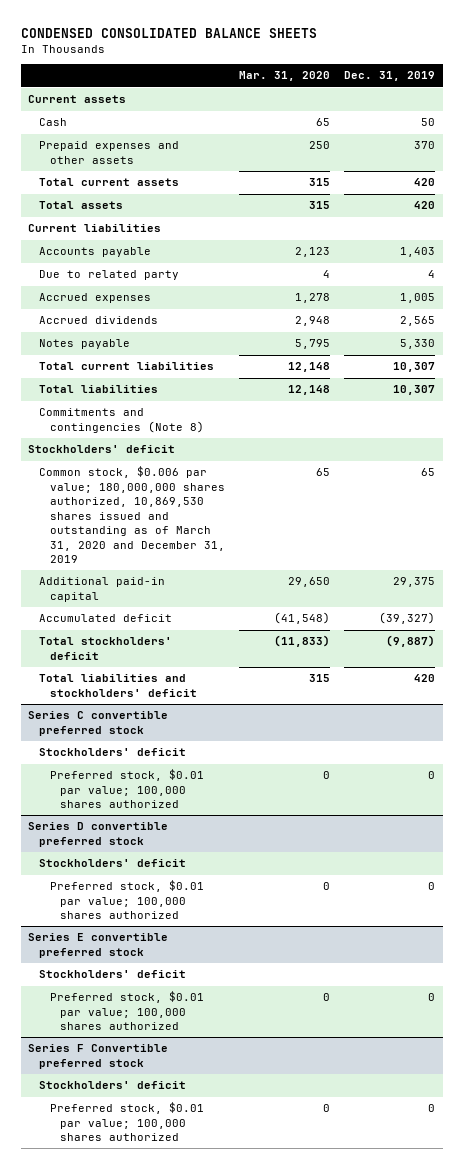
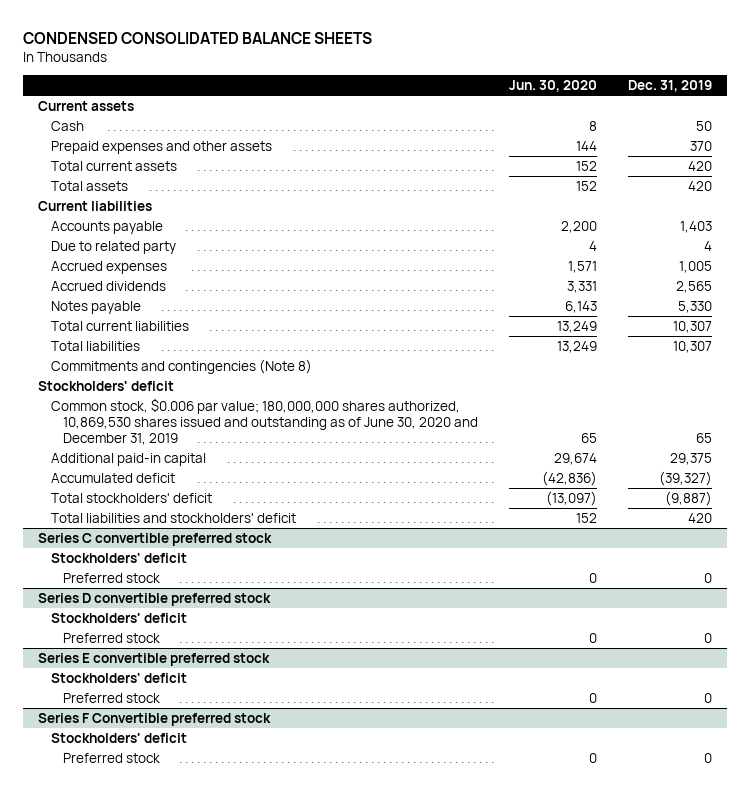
[238,71,330,82] Mar. 31, 2020 -> none
none -> [509,80,598,93] Jun. 30, 2020
[38,466,225,563] Common stock, $0.006 par value; 180,000,000 shares authorized, 10,869,530 shares issued and outstanding as of March 31, 2020 and December 31, 2019 -> [50,397,479,446] Common stock, $0.006 par value; 180,000,000 shares authorized, 10,869,530 shares issued and outstanding as of June 30, 2020 and December 31, 2019
[49,769,204,809] Preferred stock, $0.01 par value; 100,000 shares authorized -> [63,572,161,583] Preferred stock
[49,880,204,920] Preferred stock, $0.01 par value; 100,000 shares authorized -> [63,632,161,643] Preferred stock
[49,991,204,1031] Preferred stock, $0.01 par value; 100,000 shares authorized -> [63,692,161,703] Preferred stock
[49,1102,204,1142] Preferred stock, $0.01 par value; 100,000 shares authorized -> [63,752,161,763] Preferred stock

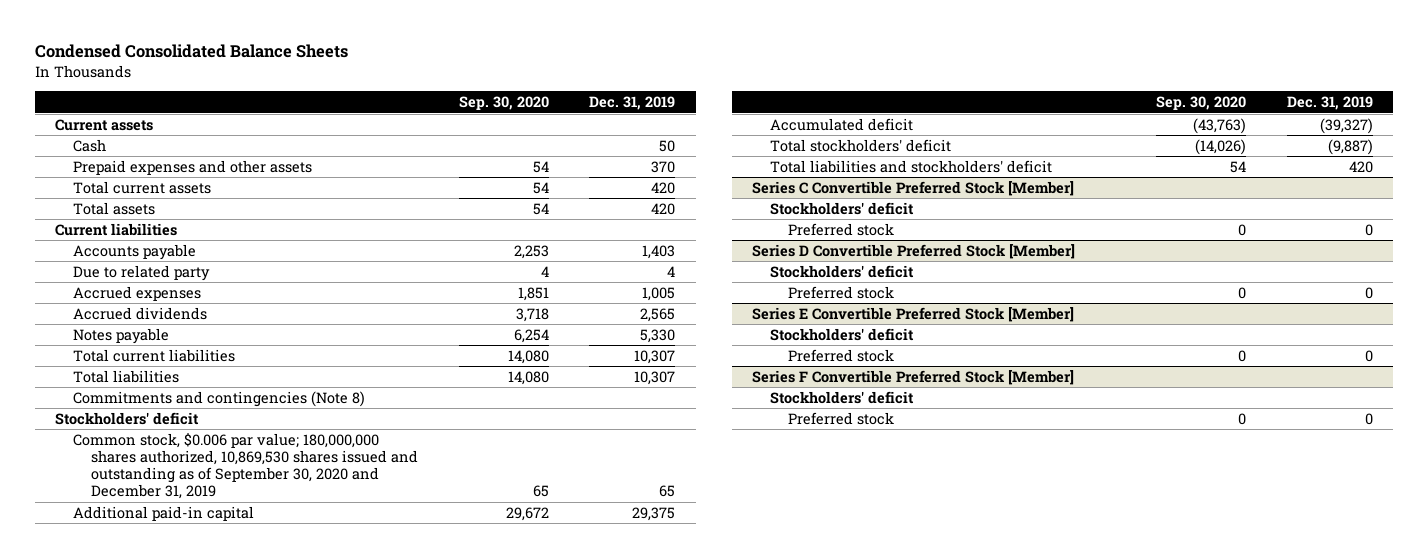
[22,31,372,44] CONDENSED CONSOLIDATED BALANCE SHEETS -> [34,44,348,59] Condensed Consolidated Balance Sheets
[509,80,598,93] Jun. 30, 2020 -> none
none -> [458,96,549,111] Sep. 30, 2020
[50,397,479,446] Common stock, $0.006 par value; 180,000,000 shares authorized, 10,869,530 shares issued and outstanding as of June 30, 2020 and December 31, 2019 -> [73,432,419,500] Common stock, $0.006 par value; 180,000,000 shares authorized, 10,869,530 shares issued and outstanding as of September 30, 2020 and December 31, 2019
[38,532,273,546] Series C convertible preferred stock -> [752,180,1075,196] Series C Convertible Preferred Stock [Member]
[38,592,272,606] Series D convertible preferred stock -> [752,243,1076,259] Series D Convertible Preferred Stock [Member]
[38,652,271,666] Series E convertible preferred stock -> [752,306,1075,322] Series E Convertible Preferred Stock [Member]
[38,712,272,726] Series F Convertible preferred stock -> [752,369,1075,385] Series F Convertible Preferred Stock [Member]

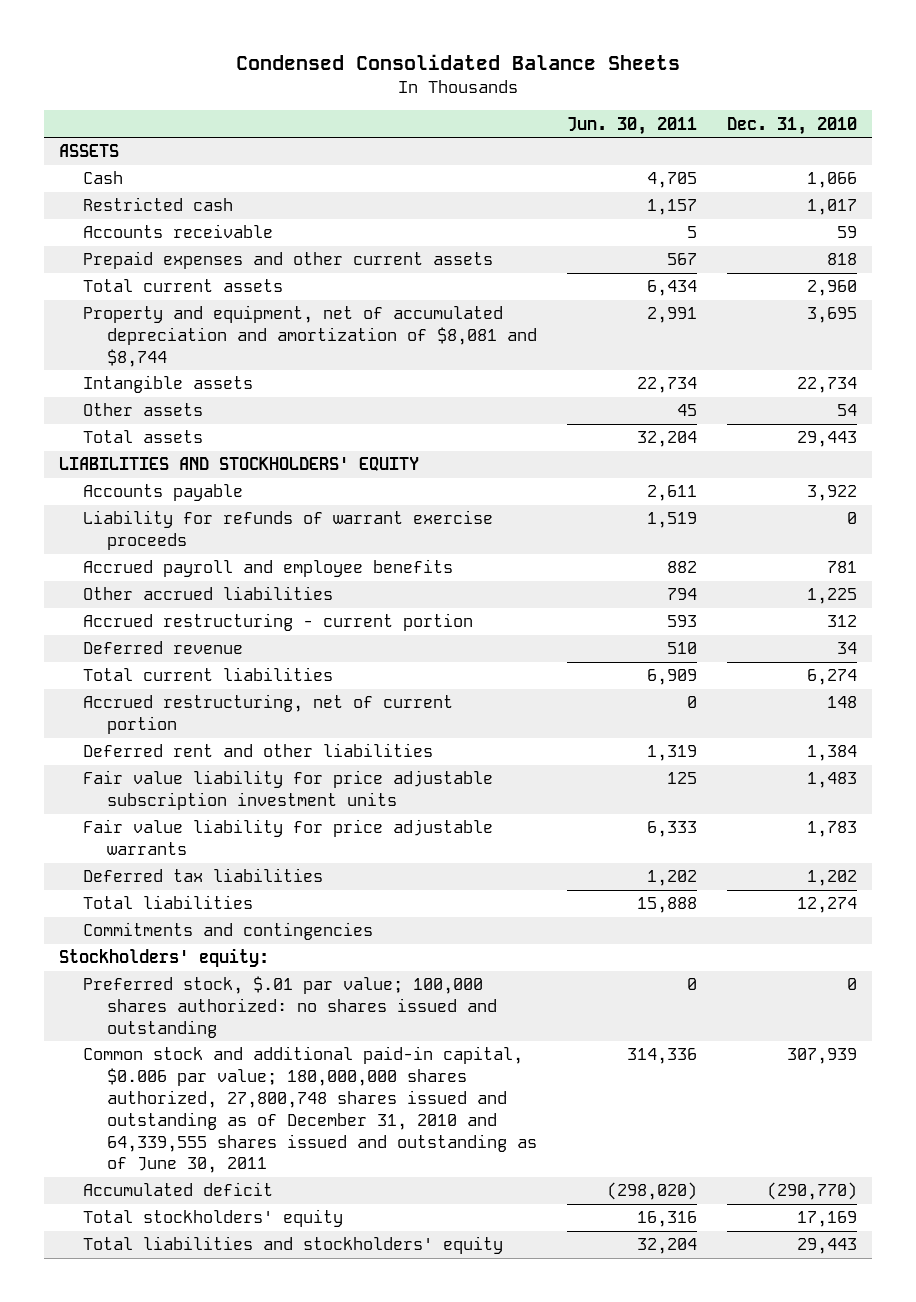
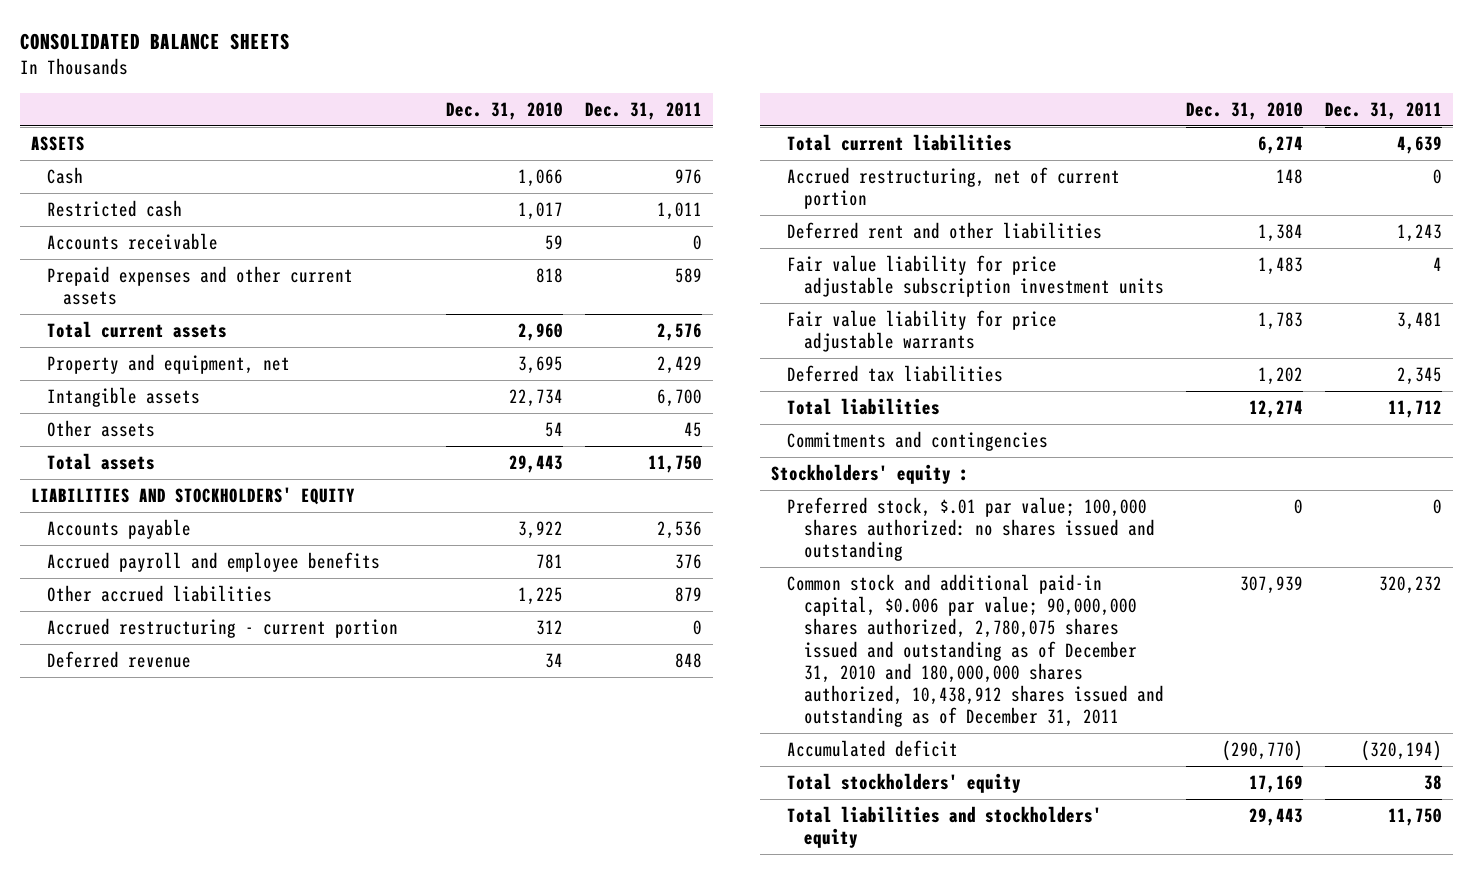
[235,54,680,71] Condensed Consolidated Balance Sheets -> [19,32,290,50] CONSOLIDATED BALANCE SHEETS
[566,116,697,135] Jun. 30, 2011 -> none
none -> [584,102,702,121] Dec. 31, 2011
[82,305,537,367] Property and equipment, net of accumulated depreciation and amortization of $8,081 and $8,744 -> [47,353,291,374] Property and equipment, net
[82,510,493,551] Liability for refunds of warrant exercise proceeds -> none
[58,948,269,968] Stockholders' equity: -> [771,463,970,484] Stockholders' equity :
[82,1046,537,1174] Common stock and additional paid-in capital, $0.006 par value; 180,000,000 shares authorized, 27,800,748 shares issued and outstanding as of December 31, 2010 and 64,339,555 shares issued and outstanding as of June 30, 2011 -> [787,573,1164,728] Common stock and additional paid-in capital, $0.006 par value; 90,000,000 shares authorized, 2,780,075 shares issued and outstanding as of December 31, 2010 and 180,000,000 shares authorized, 10,438,912 shares issued and outstanding as of December 31, 2011

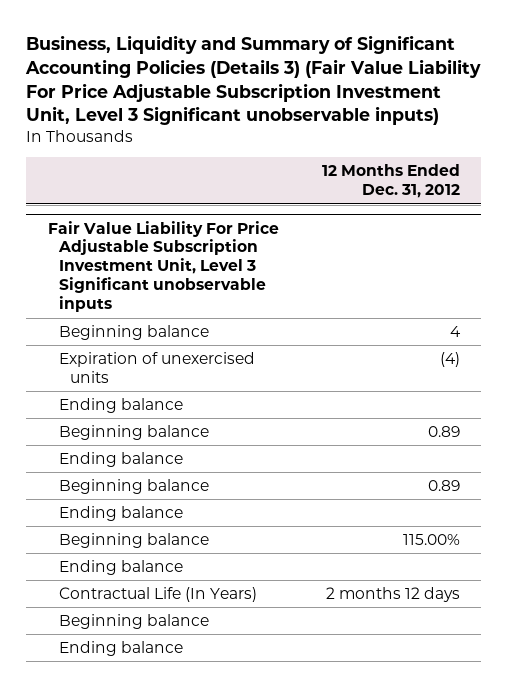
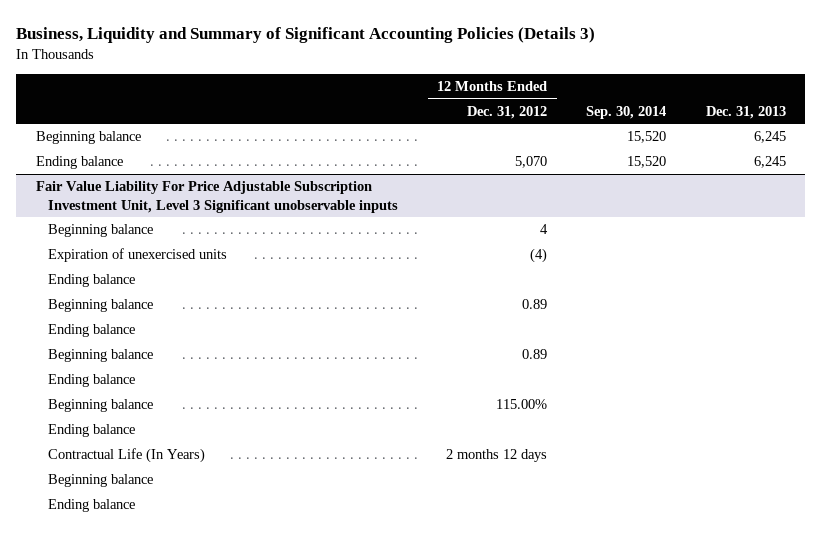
[25,35,482,126] Business, Liquidity and Summary of Significant Accounting Policies (Details 3) (Fair Value Liability For Price Adjustable Subscription Investment Unit, Level 3 Significant unobservable inputs) -> [16,27,596,44] Business, Liquidity and Summary of Significant Accounting Policies (Details 3)
none -> [586,105,667,119] Sep. 30, 2014
none -> [705,105,786,119] Dec. 31, 2013
none -> [35,131,141,145] Beginning balance
none -> [35,156,123,170] Ending balance

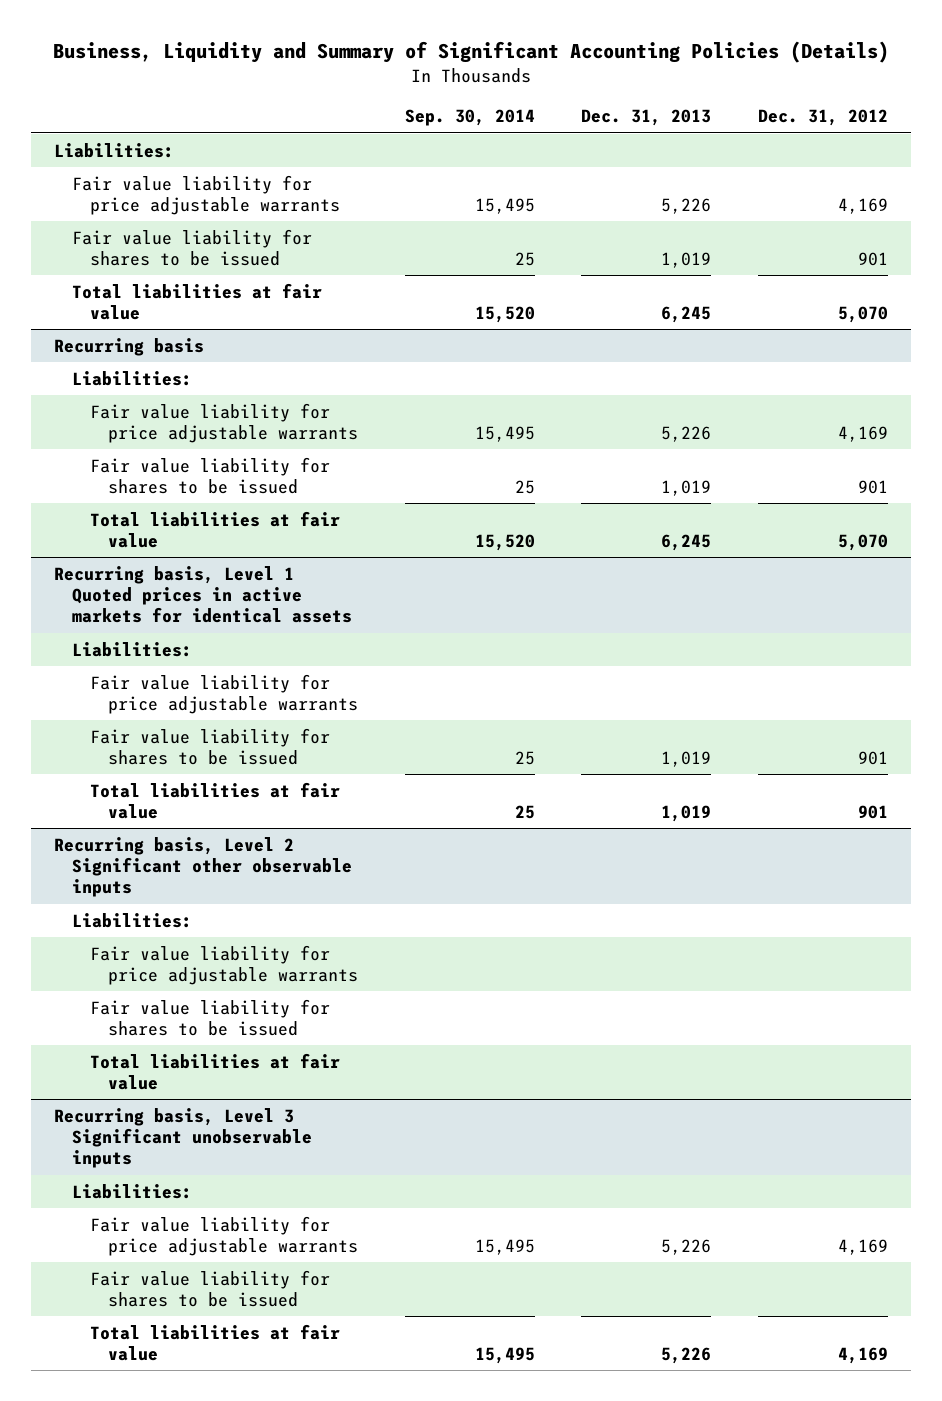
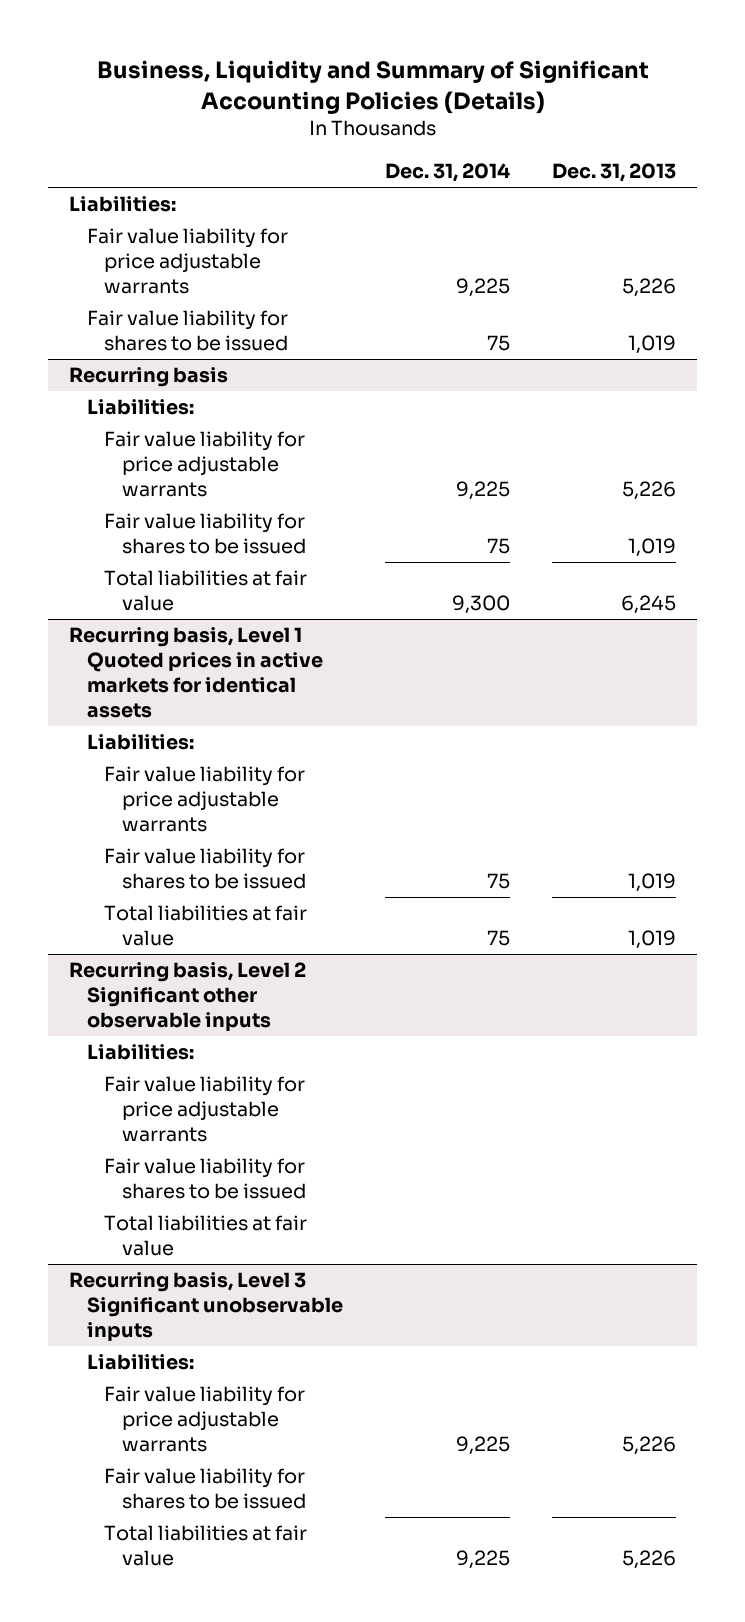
[404,109,535,127] Sep. 30, 2014 -> none
[757,109,888,127] Dec. 31, 2012 -> none
none -> [384,163,510,183] Dec. 31, 2014
[72,282,323,320] Total liabilities at fair value -> none

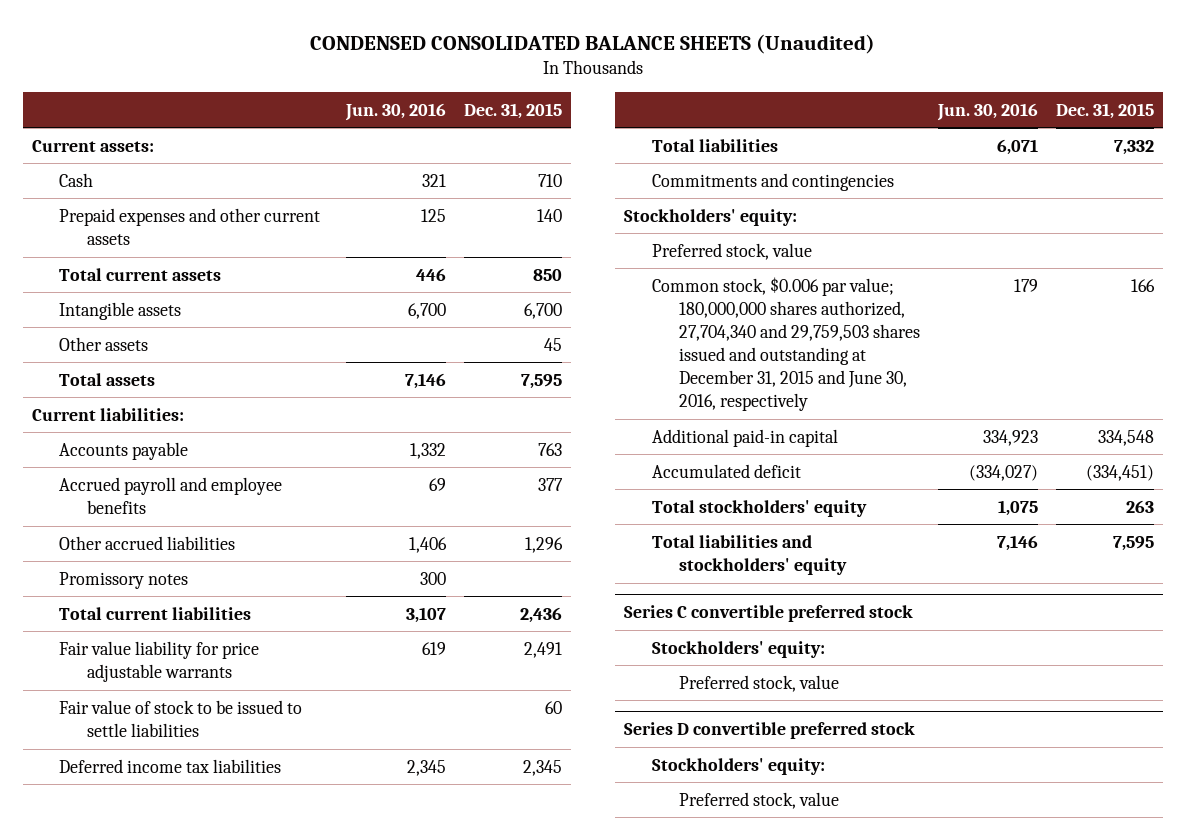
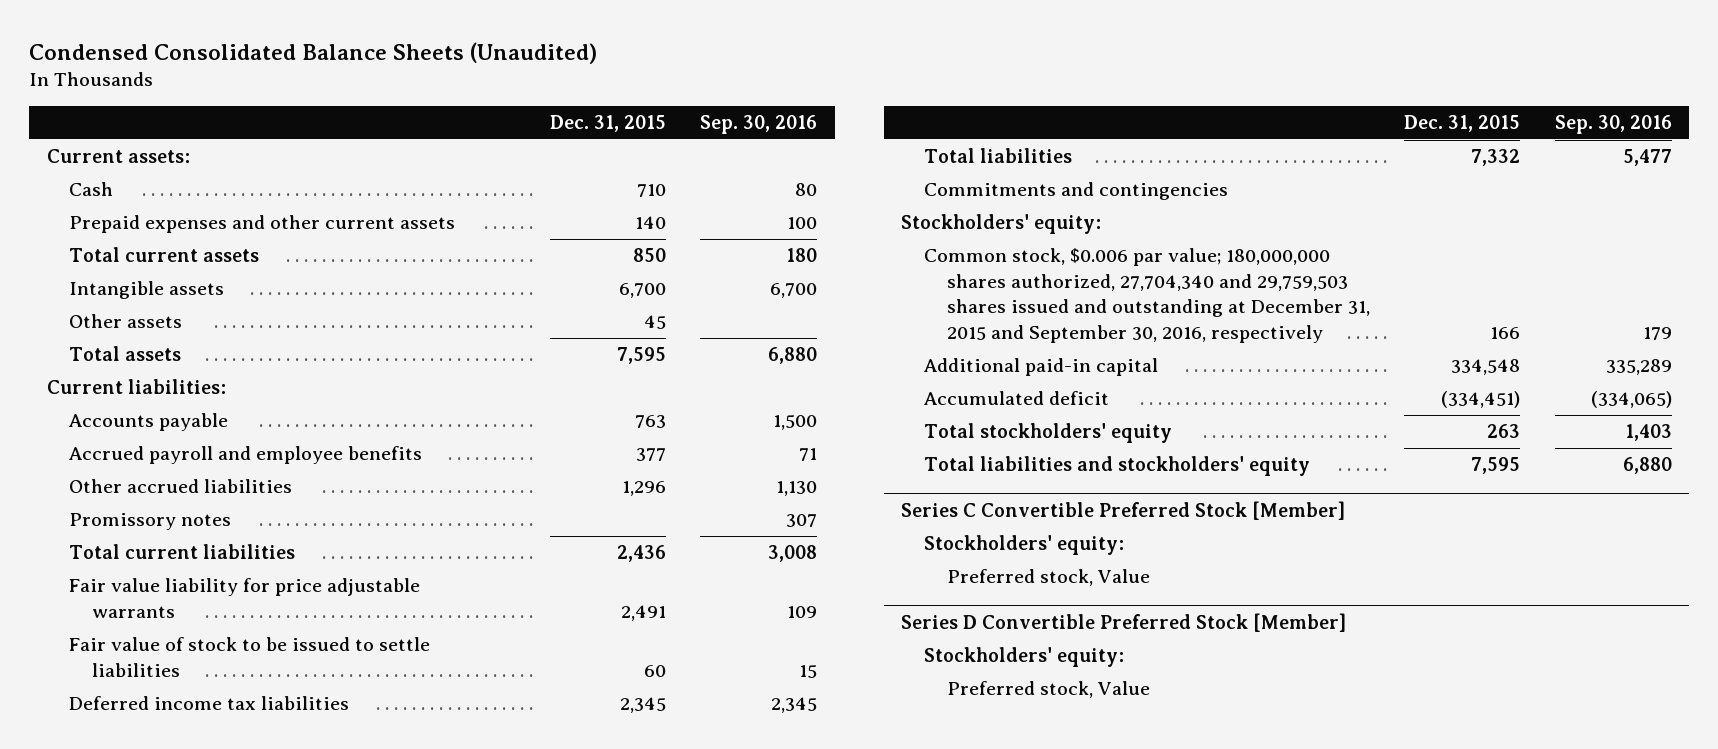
[309,34,875,55] CONDENSED CONSOLIDATED BALANCE SHEETS (Unaudited) -> [29,41,598,64] Condensed Consolidated Balance Sheets (Unaudited)
[344,102,446,121] Jun. 30, 2016 -> none
none -> [700,115,818,135] Sep. 30, 2016
[651,242,812,260] Preferred stock, value -> none
[651,276,921,412] Common stock, $0.006 par value; 180,000,000 shares authorized, 27,704,340 and 29,759,503 shares issued and outstanding at December 31, 2015 and June 30, 2016, respectively -> [923,248,1370,343] Common stock, $0.006 par value; 180,000,000 shares authorized, 27,704,340 and 29,759,503 shares issued and outstanding at December 31, 2015 and September 30, 2016, respectively
[624,605,914,623] Series C convertible preferred stock -> [901,501,1346,521] Series C Convertible Preferred Stock [Member]
[679,674,840,692] Preferred stock, value -> [946,569,1150,587] Preferred stock, Value
[624,722,916,740] Series D convertible preferred stock -> [901,613,1347,633] Series D Convertible Preferred Stock [Member]
[679,791,840,809] Preferred stock, value -> [946,681,1150,699] Preferred stock, Value

